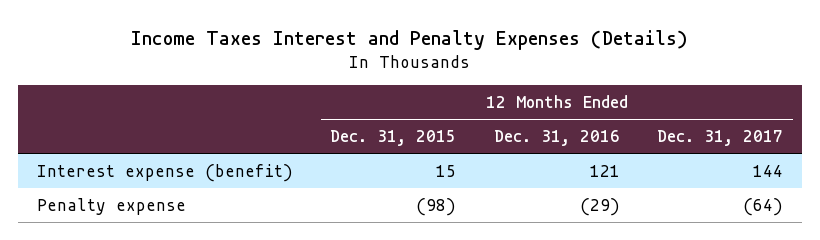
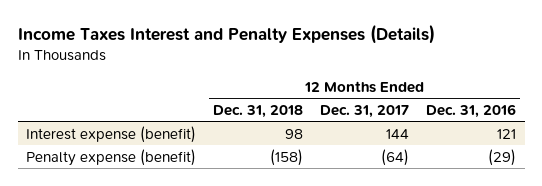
[330,130,457,147] Dec. 31, 2015 -> none
none -> [213,104,304,118] Dec. 31, 2018
[36,197,186,215] Penalty expense -> [26,148,197,166] Penalty expense (benefit)

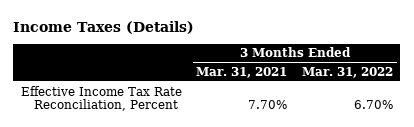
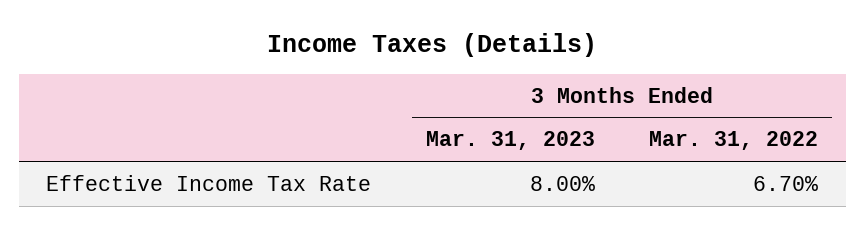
[196,66,288,78] Mar. 31, 2021 -> none
none -> [425,131,595,151] Mar. 31, 2023
[20,85,182,112] Effective Income Tax Rate Reconciliation, Percent -> [45,175,371,192] Effective Income Tax Rate

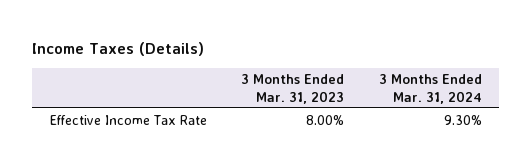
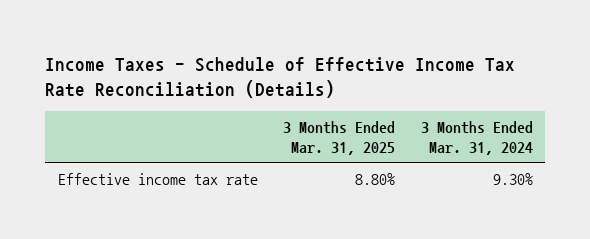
[32,42,205,57] Income Taxes (Details) -> [44,57,515,99] Income Taxes - Schedule of Effective Income Tax Rate Reconciliation (Details)
[241,73,345,104] 3 Months Ended Mar. 31, 2023 -> none
none -> [283,121,396,155] 3 Months Ended Mar. 31, 2025
[49,114,207,125] Effective Income Tax Rate -> [57,172,258,185] Effective income tax rate

